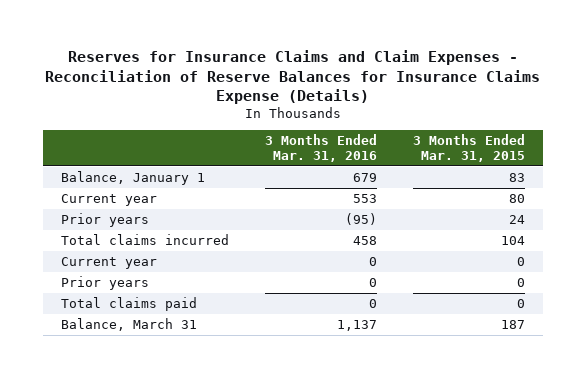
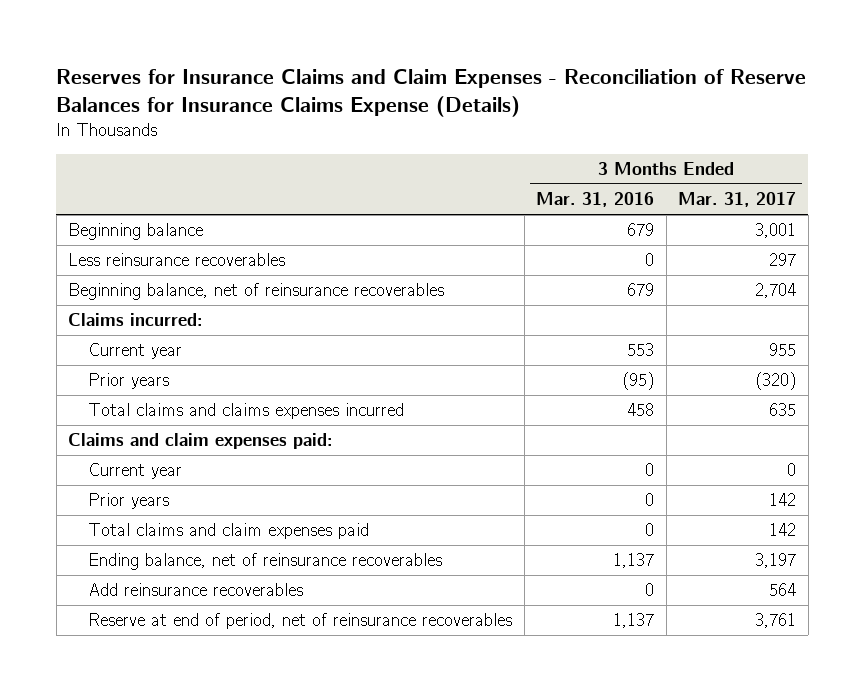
[413,134,526,162] 3 Months Ended Mar. 31, 2015 -> none
none -> [678,192,797,208] Mar. 31, 2017
[61,170,206,185] Balance, January 1 -> [67,223,203,241] Beginning balance
none -> [67,253,285,267] Less reinsurance recoverables
none -> [67,283,444,301] Beginning balance, net of reinsurance recoverables
none -> [67,313,203,327] Claims incurred:
[61,233,230,245] Total claims incurred -> [88,403,405,420] Total claims and claims expenses incurred
none -> [67,433,333,450] Claims and claim expenses paid:
[61,296,198,311] Total claims paid -> [88,523,370,540] Total claims and claim expenses paid
none -> [88,553,443,571] Ending balance, net of reinsurance recoverables
none -> [88,583,304,597] Add reinsurance recoverables
[61,317,198,331] Balance, March 31 -> [88,613,513,630] Reserve at end of period, net of reinsurance recoverables

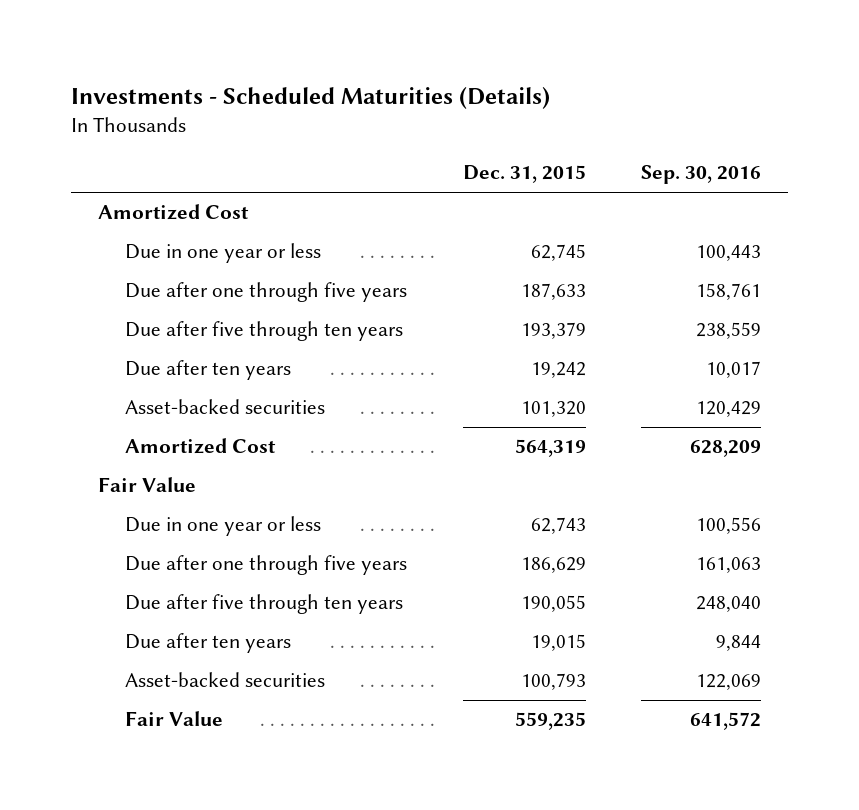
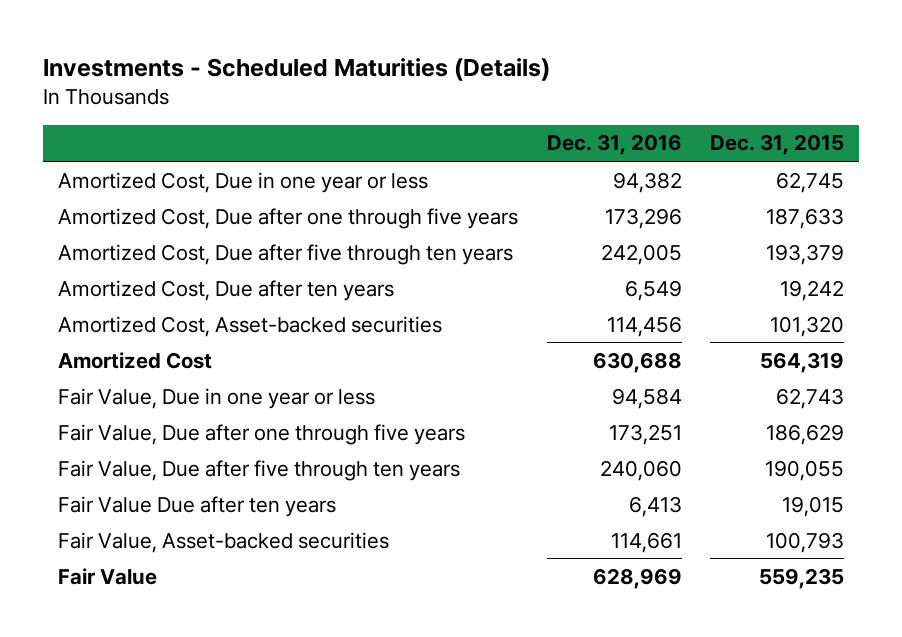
[640,165,761,185] Sep. 30, 2016 -> none
none -> [546,134,682,156] Dec. 31, 2016
[98,204,250,221] Amortized Cost -> none
[125,243,322,264] Due in one year or less -> [57,171,428,193] Amortized Cost, Due in one year or less
[125,282,408,303] Due after one through five years -> [57,207,518,229] Amortized Cost, Due after one through five years
[125,321,404,342] Due after five through ten years -> [57,243,513,265] Amortized Cost, Due after five through ten years
[125,360,292,381] Due after ten years -> [57,279,394,301] Amortized Cost, Due after ten years
[125,399,326,415] Asset-backed securities -> [57,315,442,337] Amortized Cost, Asset-backed securities
[98,477,197,493] Fair Value -> none
[125,516,322,537] Due in one year or less -> [57,387,375,409] Fair Value, Due in one year or less
[125,555,408,576] Due after one through five years -> [57,423,465,445] Fair Value, Due after one through five years
[125,594,404,615] Due after five through ten years -> [57,459,460,481] Fair Value, Due after five through ten years
[125,633,292,654] Due after ten years -> [57,495,336,517] Fair Value Due after ten years
[125,672,326,688] Asset-backed securities -> [57,531,389,553] Fair Value, Asset-backed securities

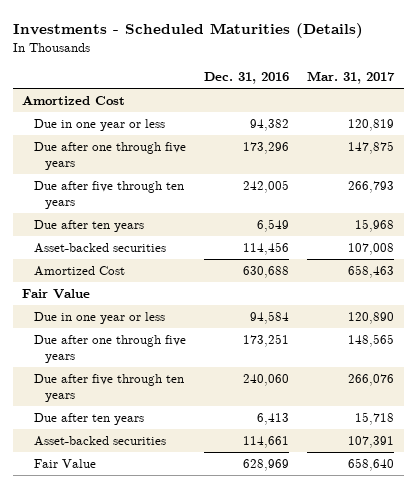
[710,134,845,156] Dec. 31, 2015 -> none
none -> [307,71,396,85] Mar. 31, 2017
none -> [22,96,126,106] Amortized Cost
[57,171,428,193] Amortized Cost, Due in one year or less -> [33,119,165,132] Due in one year or less
[57,207,518,229] Amortized Cost, Due after one through five years -> [33,142,186,171] Due after one through five years
[57,243,513,265] Amortized Cost, Due after five through ten years -> [33,181,184,210] Due after five through ten years
[57,279,394,301] Amortized Cost, Due after ten years -> [33,220,144,233] Due after ten years
[57,315,442,337] Amortized Cost, Asset-backed securities -> [33,243,166,254] Asset-backed securities
none -> [22,289,91,300] Fair Value
[57,387,375,409] Fair Value, Due in one year or less -> [33,312,165,325] Due in one year or less
[57,423,465,445] Fair Value, Due after one through five years -> [33,335,186,364] Due after one through five years
[57,459,460,481] Fair Value, Due after five through ten years -> [33,374,184,403] Due after five through ten years
[57,495,336,517] Fair Value Due after ten years -> [33,413,144,426] Due after ten years
[57,531,389,553] Fair Value, Asset-backed securities -> [33,436,166,447] Asset-backed securities

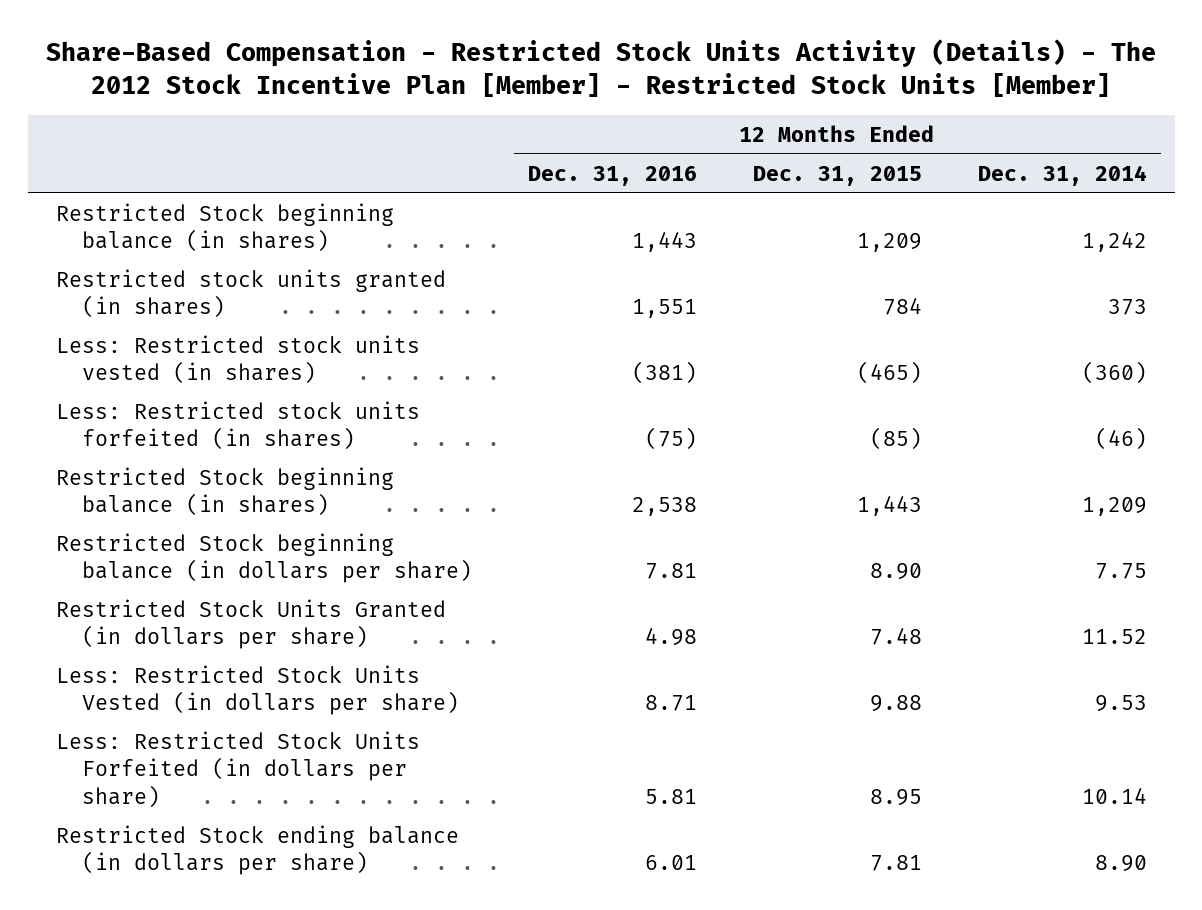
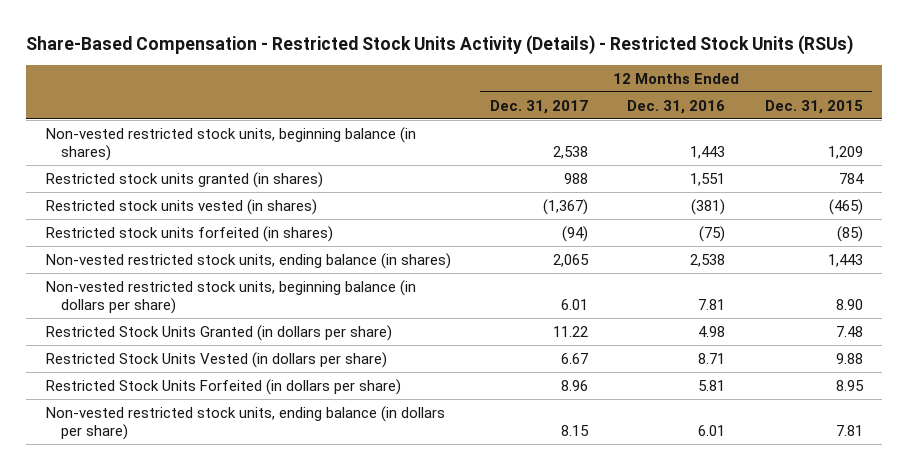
[46,38,1157,97] Share-Based Compensation - Restricted Stock Units Activity (Details) - The 2012 Stock Incentive Plan [Member] - Restricted Stock Units [Member] -> [26,34,854,55] Share-Based Compensation - Restricted Stock Units Activity (Details) - Restricted Stock Units (RSUs)
[977,164,1147,186] Dec. 31, 2014 -> none
none -> [490,99,589,114] Dec. 31, 2017
[55,202,394,253] Restricted Stock beginning balance (in shares) -> [45,126,416,161] Non-vested restricted stock units, beginning balance (in shares)
[55,334,420,385] Less: Restricted stock units vested (in shares) -> [45,198,317,215] Restricted stock units vested (in shares)
[55,400,420,451] Less: Restricted stock units forfeited (in shares) -> [45,225,333,242] Restricted stock units forfeited (in shares)
[55,466,394,517] Restricted Stock beginning balance (in shares) -> [45,252,451,269] Non-vested restricted stock units, ending balance (in shares)
[55,532,473,584] Restricted Stock beginning balance (in dollars per share) -> [45,279,416,314] Non-vested restricted stock units, beginning balance (in dollars per share)
[55,664,460,716] Less: Restricted Stock Units Vested (in dollars per share) -> [45,351,387,368] Restricted Stock Units Vested (in dollars per share)
[55,730,420,808] Less: Restricted Stock Units Forfeited (in dollars per share) -> [45,378,401,395] Restricted Stock Units Forfeited (in dollars per share)
[55,824,459,876] Restricted Stock ending balance (in dollars per share) -> [45,405,445,440] Non-vested restricted stock units, ending balance (in dollars per share)

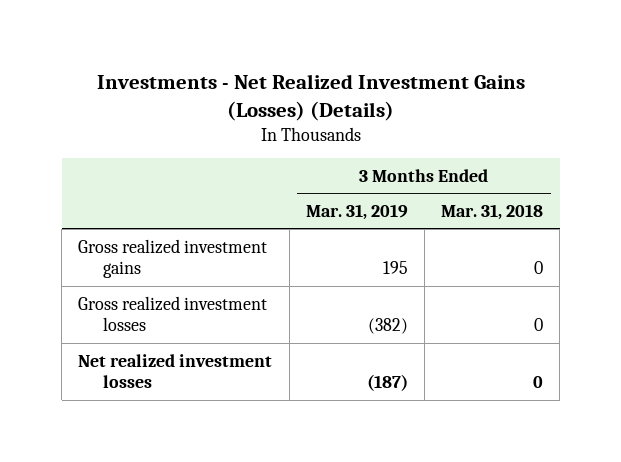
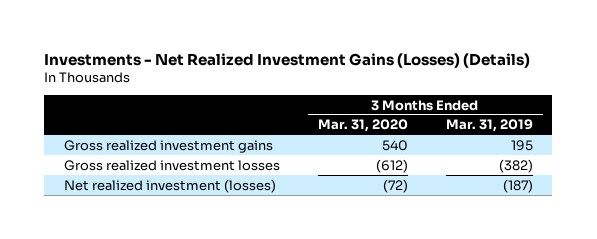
[440,203,543,220] Mar. 31, 2018 -> none
none -> [317,119,408,133] Mar. 31, 2020
[78,353,273,389] Net realized investment losses -> [63,178,276,193] Net realized investment (losses)

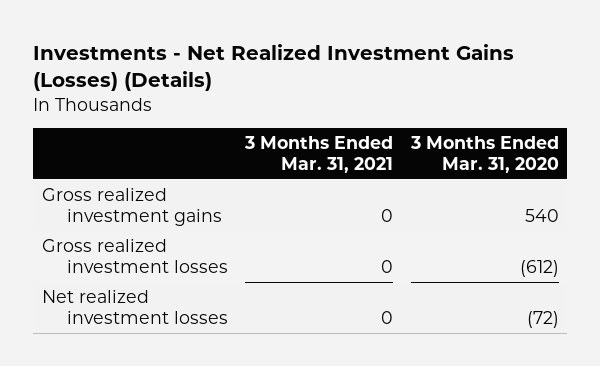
[445,119,533,133] Mar. 31, 2019 -> none
none -> [244,135,394,174] 3 Months Ended Mar. 31, 2021
[63,178,276,193] Net realized investment (losses) -> [41,289,228,325] Net realized investment losses

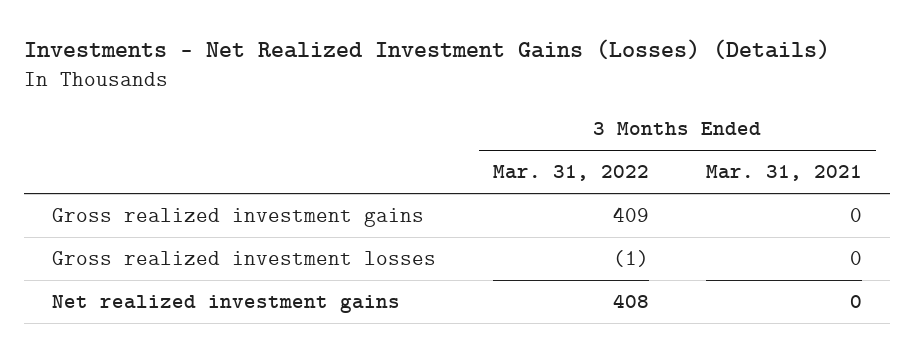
[409,135,559,174] 3 Months Ended Mar. 31, 2020 -> none
none -> [492,165,649,182] Mar. 31, 2022
[41,289,228,325] Net realized investment losses -> [51,295,400,314] Net realized investment gains

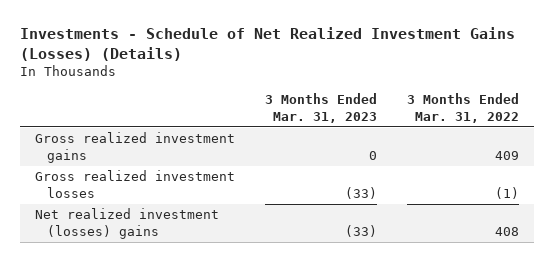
[23,38,830,60] Investments - Net Realized Investment Gains (Losses) (Details) -> [19,27,515,62] Investments - Schedule of Net Realized Investment Gains (Losses) (Details)
[705,165,862,182] Mar. 31, 2021 -> none
none -> [264,93,377,123] 3 Months Ended Mar. 31, 2023
[51,295,400,314] Net realized investment gains -> [34,208,219,239] Net realized investment (losses) gains

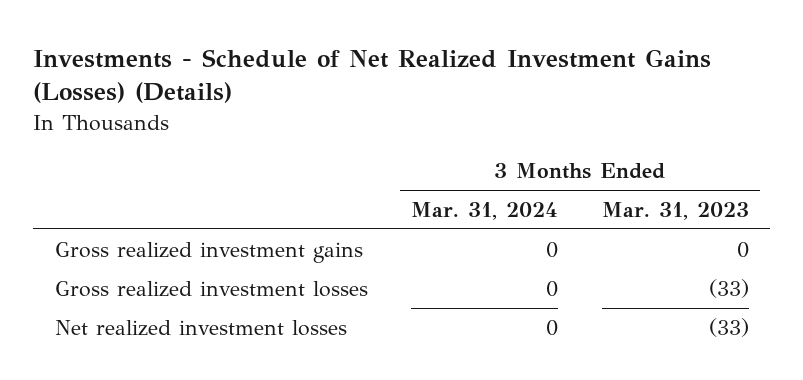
[407,93,520,123] 3 Months Ended Mar. 31, 2022 -> none
none -> [411,202,559,221] Mar. 31, 2024
[34,208,219,239] Net realized investment (losses) gains -> [54,319,347,336] Net realized investment losses

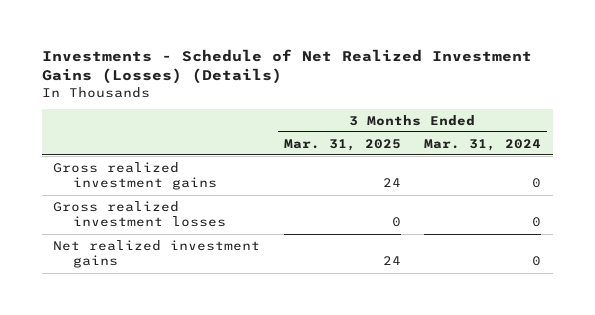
[601,202,749,221] Mar. 31, 2023 -> none
none -> [283,138,401,151] Mar. 31, 2025
[54,319,347,336] Net realized investment losses -> [53,239,261,269] Net realized investment gains

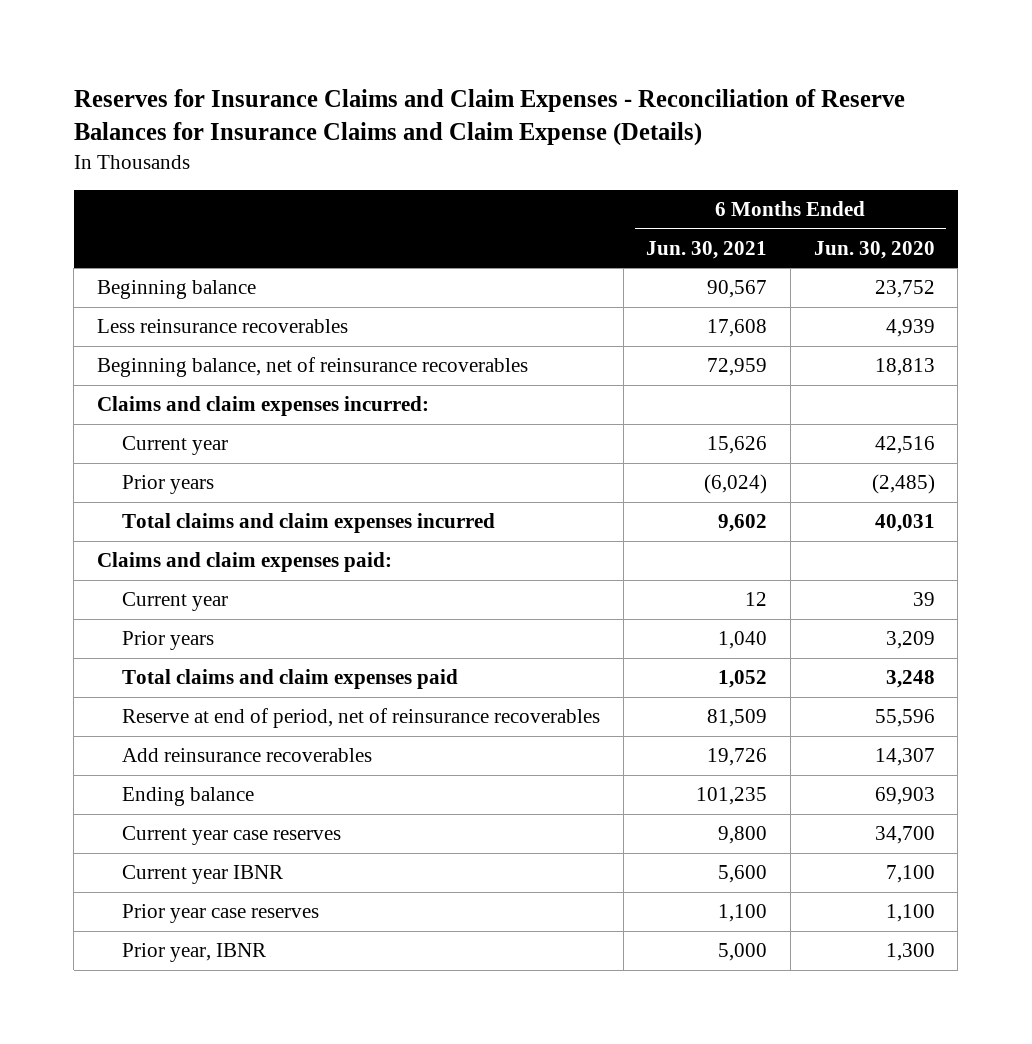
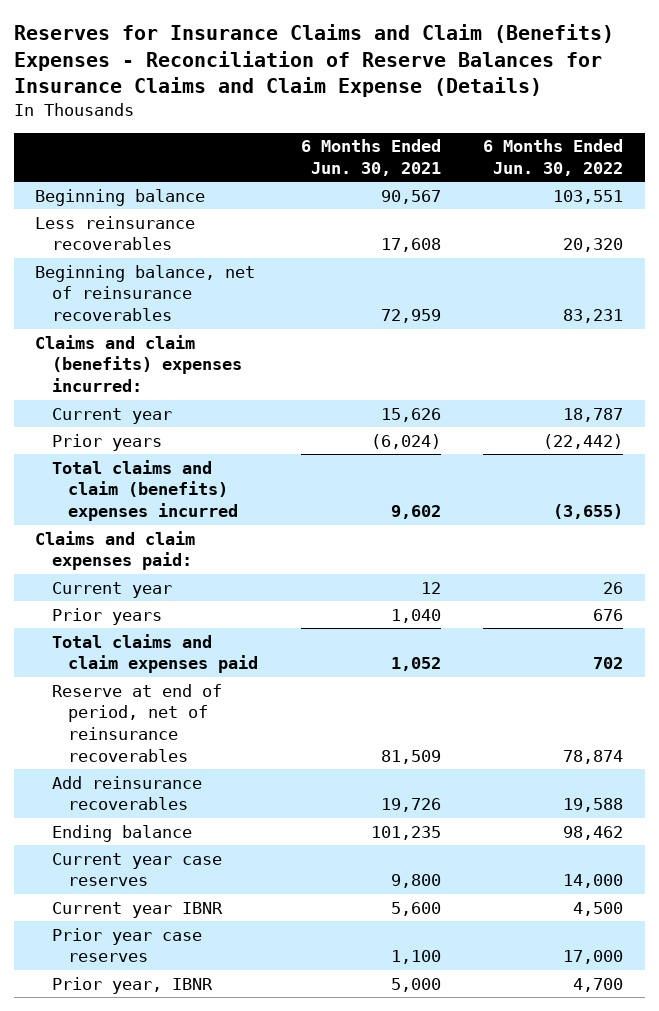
[73,88,905,146] Reserves for Insurance Claims and Claim Expenses - Reconciliation of Reserve Balances for Insurance Claims and Claim Expense (Details) -> [14,24,615,97] Reserves for Insurance Claims and Claim (Benefits) Expenses - Reconciliation of Reserve Balances for Insurance Claims and Claim Expense (Details)
[813,240,935,259] Jun. 30, 2020 -> none
none -> [483,139,624,177] 6 Months Ended Jun. 30, 2022
[97,396,430,417] Claims and claim expenses incurred: -> [35,334,242,393] Claims and claim (benefits) expenses incurred:
[121,513,495,534] Total claims and claim expenses incurred -> [51,459,239,522] Total claims and claim (benefits) expenses incurred

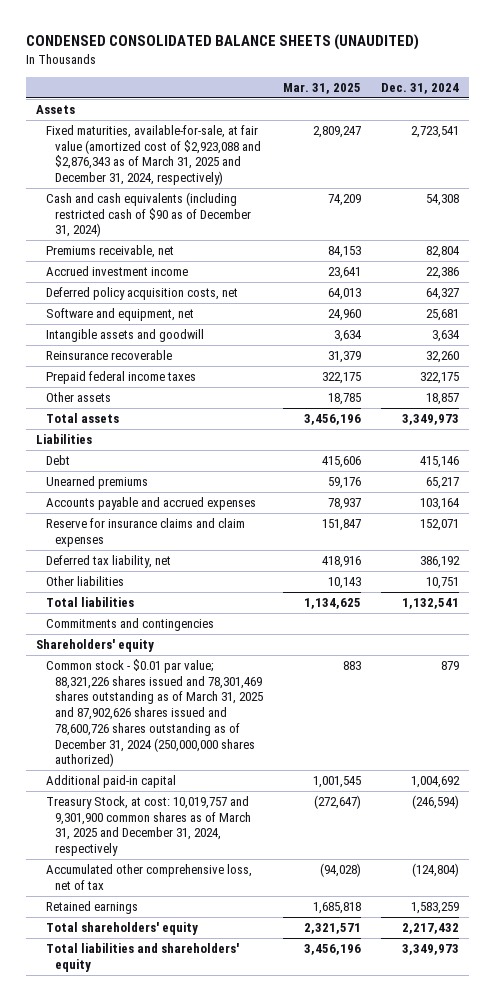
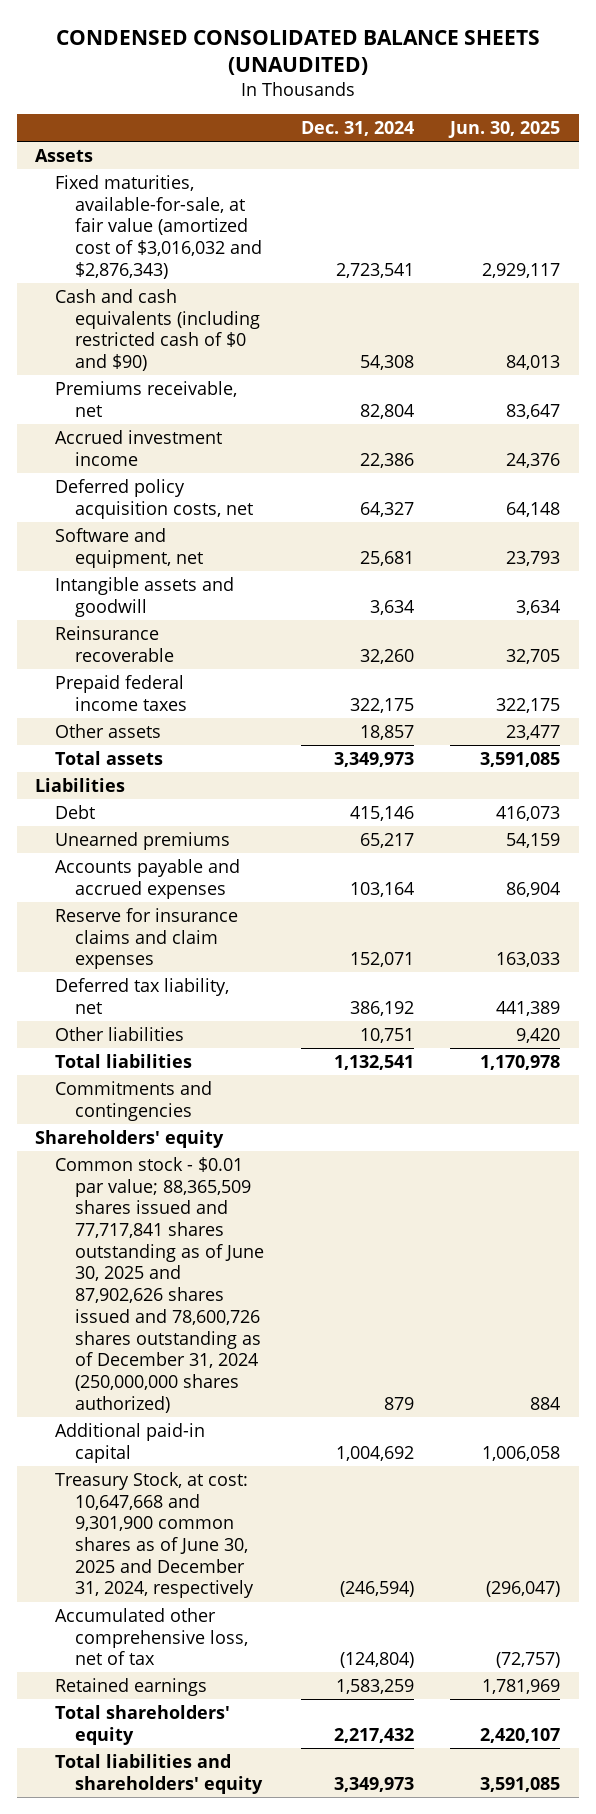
[283,82,362,94] Mar. 31, 2025 -> none
none -> [448,120,561,138] Jun. 30, 2025
[45,125,262,186] Fixed maturities, available-for-sale, at fair value (amortized cost of $2,923,088 and $2,876,343 as of March 31, 2025 and December 31, 2024, respectively) -> [55,174,263,279] Fixed maturities, available-for-sale, at fair value (amortized cost of $3,016,032 and $2,876,343)
[45,192,252,238] Cash and cash equivalents (including restricted cash of $90 as of December 31, 2024) -> [55,288,261,372] Cash and cash equivalents (including restricted cash of $0 and $90)
[45,659,264,768] Common stock - $0.01 par value; 88,321,226 shares issued and 78,301,469 shares outstanding as of March 31, 2025 and 87,902,626 shares issued and 78,600,726 shares outstanding as of December 31, 2024 (250,000,000 shares authorized) -> [55,1156,265,1413] Common stock - $0.01 par value; 88,365,509 shares issued and 77,717,841 shares outstanding as of June 30, 2025 and 87,902,626 shares issued and 78,600,726 shares outstanding as of December 31, 2024 (250,000,000 shares authorized)
[45,796,252,857] Treasury Stock, at cost: 10,019,757 and 9,301,900 common shares as of March 31, 2025 and December 31, 2024, respectively -> [55,1471,255,1599] Treasury Stock, at cost: 10,647,668 and 9,301,900 common shares as of June 30, 2025 and December 31, 2024, respectively

